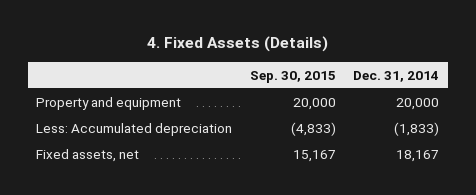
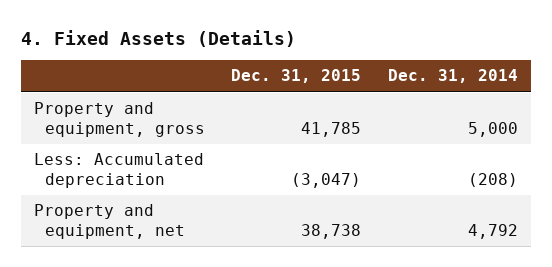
[249,70,336,83] Sep. 30, 2015 -> none
none -> [231,69,362,84] Dec. 31, 2015
[36,148,140,162] Fixed assets, net -> none
[36,96,182,110] Property and equipment -> [34,102,206,137] Property and equipment, gross
[396,97,440,110] 20,000 -> [467,121,518,137] 5,000
[394,121,440,136] (1,833) -> [467,172,518,187] (208)
none -> [34,204,186,239] Property and equipment, net

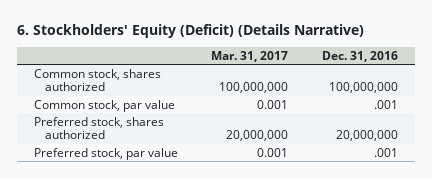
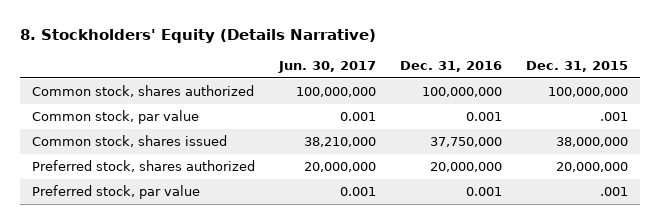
[17,24,365,39] 6. Stockholders' Equity (Deficit) (Details Narrative) -> [19,28,376,43] 8. Stockholders' Equity (Details Narrative)
[211,50,289,62] Mar. 31, 2017 -> none
none -> [277,60,376,73] Jun. 30, 2017
none -> [526,60,629,72] Dec. 31, 2015
[373,99,398,109] .001 -> [465,112,502,122] 0.001
none -> [31,135,227,148] Common stock, shares issued
[373,147,398,157] .001 -> [465,187,502,197] 0.001

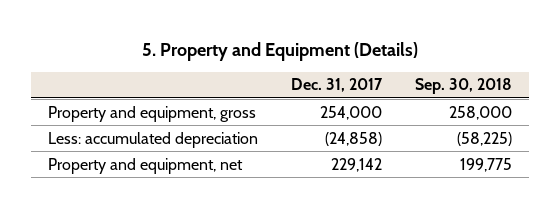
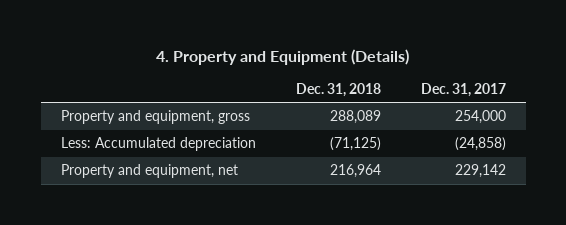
[142,41,419,61] 5. Property and Equipment (Details) -> [156,48,410,65] 4. Property and Equipment (Details)
[415,78,513,95] Sep. 30, 2018 -> none
none -> [295,82,381,97] Dec. 31, 2018
[47,131,258,148] Less: accumulated depreciation -> [60,137,256,152] Less: Accumulated depreciation

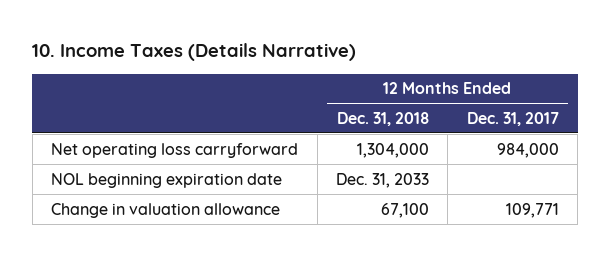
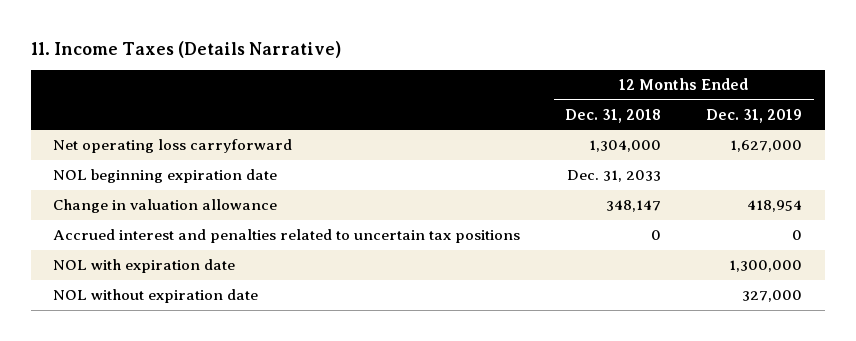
[32,43,357,62] 10. Income Taxes (Details Narrative) -> [30,40,341,58] 11. Income Taxes (Details Narrative)
[466,111,559,126] Dec. 31, 2017 -> none
none -> [706,108,803,123] Dec. 31, 2019
[381,202,430,218] 67,100 -> [606,200,662,213] 348,147
none -> [53,229,521,244] Accrued interest and penalties related to uncertain tax positions
none -> [53,259,236,274] NOL with expiration date
none -> [53,289,259,304] NOL without expiration date

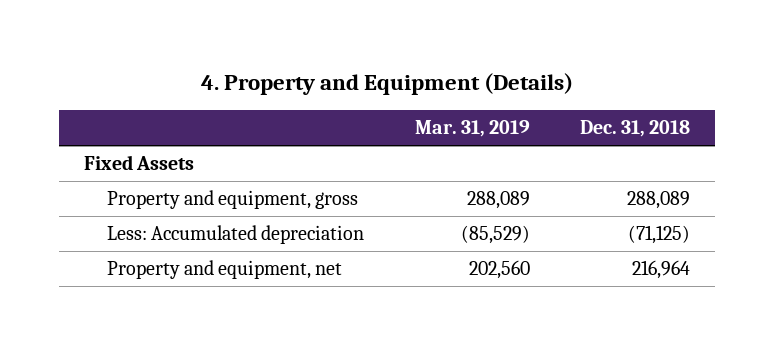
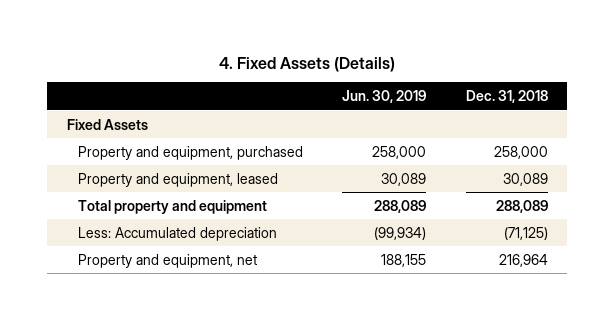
[201,72,574,95] 4. Property and Equipment (Details) -> [219,56,396,72] 4. Fixed Assets (Details)
[414,120,530,138] Mar. 31, 2019 -> none
none -> [342,90,427,104] Jun. 30, 2019
none -> [77,145,303,160] Property and equipment, purchased
none -> [77,172,278,187] Property and equipment, leased
[106,190,358,210] Property and equipment, gross -> [77,199,267,214] Total property and equipment

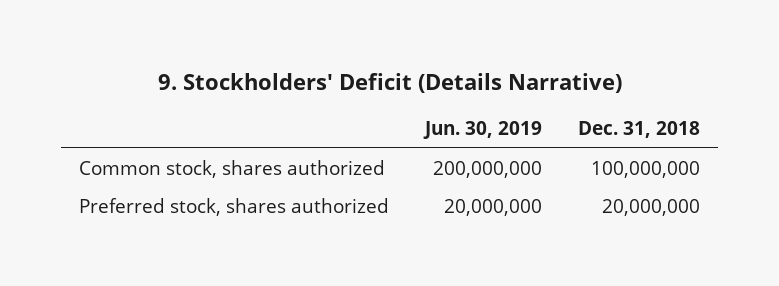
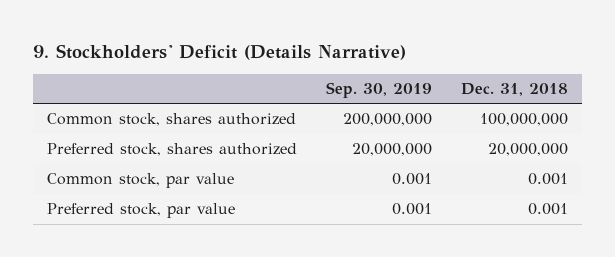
[423,121,543,140] Jun. 30, 2019 -> none
none -> [326,82,433,99] Sep. 30, 2019
none -> [47,173,235,189] Common stock, par value
none -> [47,203,236,219] Preferred stock, par value

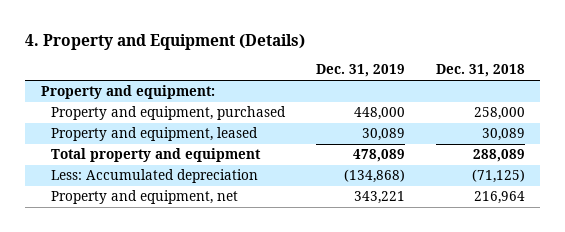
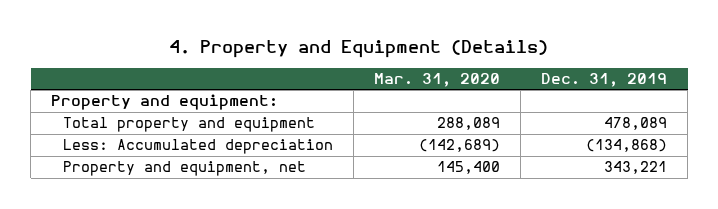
[435,64,525,78] Dec. 31, 2018 -> none
none -> [373,73,500,88] Mar. 31, 2020
[51,106,287,121] Property and equipment, purchased -> none
[51,127,259,142] Property and equipment, leased -> none

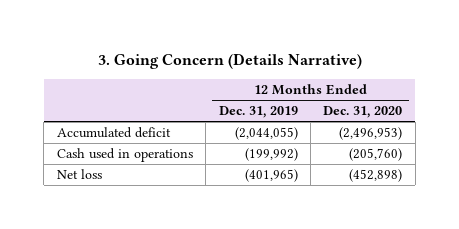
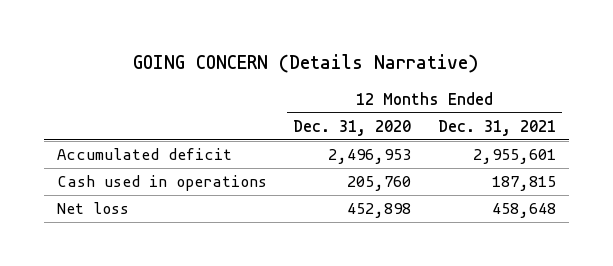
[97,53,362,70] 3. Going Concern (Details Narrative) -> [133,54,479,74] GOING CONCERN (Details Narrative)
[218,106,298,119] Dec. 31, 2019 -> none
none -> [437,119,556,136] Dec. 31, 2021
[339,127,403,141] (2,496,953) -> [328,149,412,165] 2,496,953
[349,148,403,162] (205,760) -> [347,176,412,192] 205,760
[349,169,403,183] (452,898) -> [347,203,412,219] 452,898

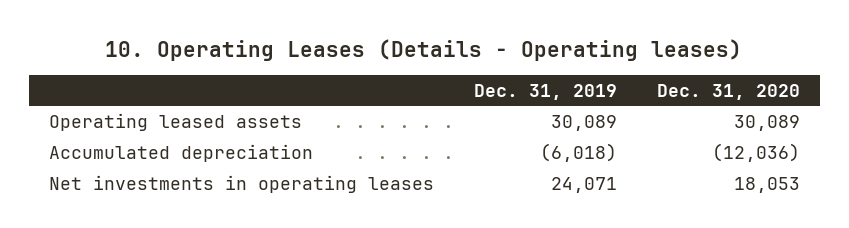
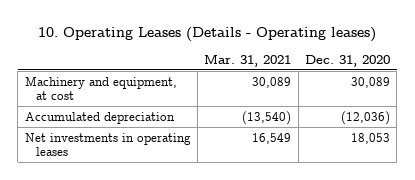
[473,83,617,100] Dec. 31, 2019 -> none
none -> [204,53,292,67] Mar. 31, 2021
[48,112,302,131] Operating leased assets -> [24,75,177,100] Machinery and equipment, at cost

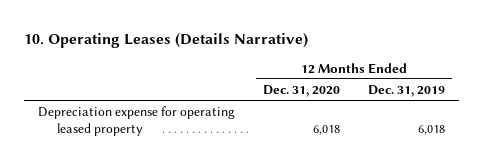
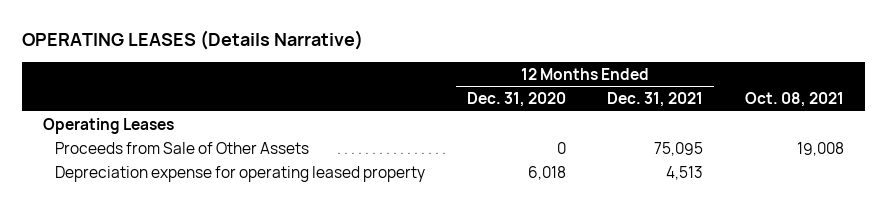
[23,33,308,49] 10. Operating Leases (Details Narrative) -> [21,30,363,51] OPERATING LEASES (Details Narrative)
[368,84,446,97] Dec. 31, 2019 -> none
none -> [607,92,704,108] Dec. 31, 2021
none -> [745,92,845,108] Oct. 08, 2021
none -> [42,117,174,134] Operating Leases
none -> [55,141,310,154] Proceeds from Sale of Other Assets

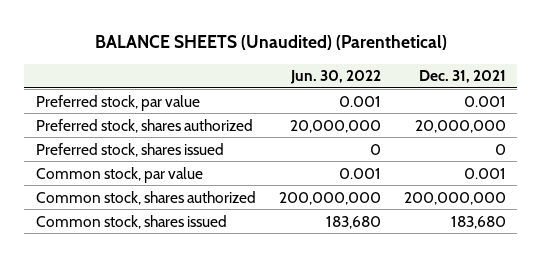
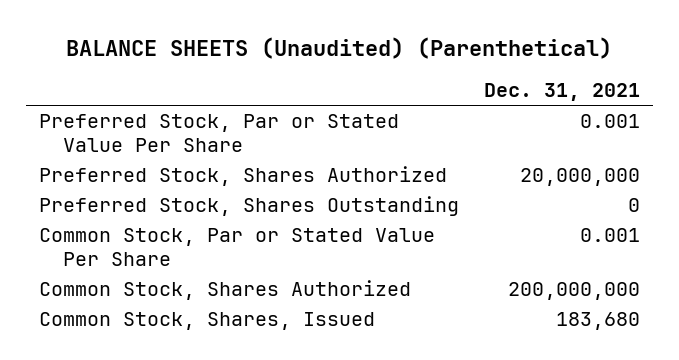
[289,70,381,85] Jun. 30, 2022 -> none
[35,94,200,111] Preferred stock, par value -> [38,114,399,153] Preferred Stock, Par or Stated Value Per Share
[35,118,253,133] Preferred stock, shares authorized -> [38,166,447,187] Preferred Stock, Shares Authorized
[35,142,224,157] Preferred stock, shares issued -> [38,196,459,217] Preferred Stock, Shares Outstanding
[35,166,203,183] Common stock, par value -> [38,228,435,267] Common Stock, Par or Stated Value Per Share
[35,190,256,205] Common stock, shares authorized -> [38,280,411,301] Common Stock, Shares Authorized
[35,214,227,229] Common stock, shares issued -> [38,312,375,331] Common Stock, Shares, Issued

